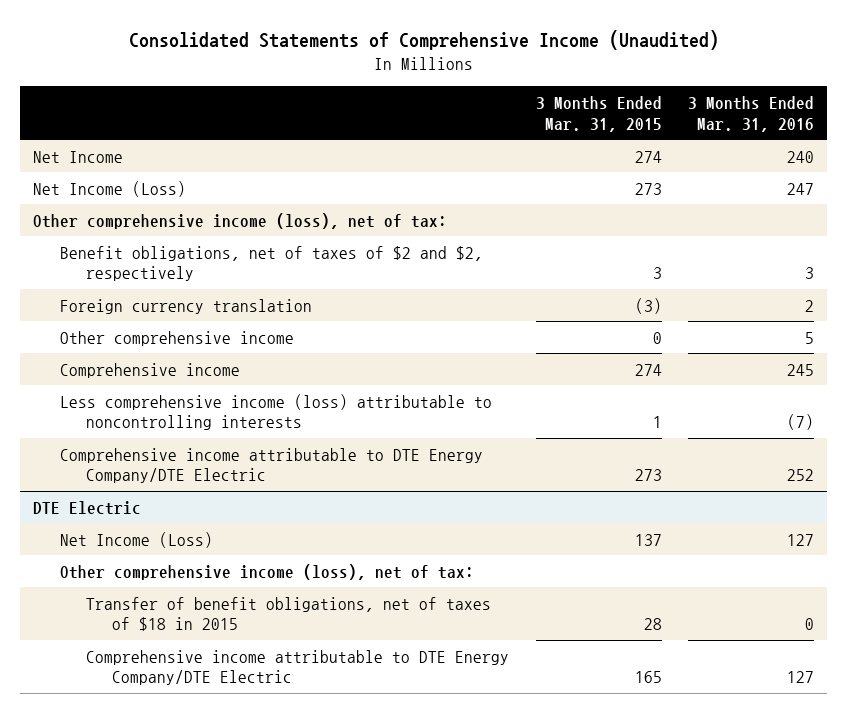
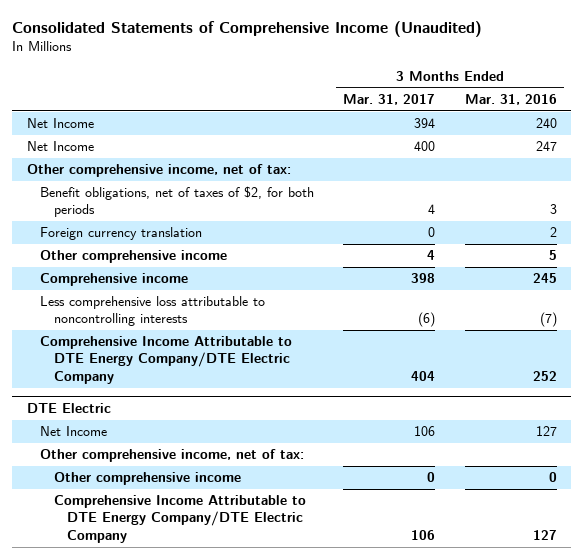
[535,95,662,132] 3 Months Ended Mar. 31, 2015 -> none
none -> [343,93,436,105] Mar. 31, 2017
[33,180,187,197] Net Income (Loss) -> [26,141,94,152] Net Income
[33,212,448,229] Other comprehensive income (loss), net of tax: -> [26,164,291,178] Other comprehensive income, net of tax:
[59,245,483,282] Benefit obligations, net of taxes of $2 and $2, respectively -> [40,186,315,218] Benefit obligations, net of taxes of $2, for both periods
[59,393,492,431] Less comprehensive income (loss) attributable to noncontrolling interests -> [40,296,266,327] Less comprehensive loss attributable to noncontrolling interests
[59,447,483,484] Comprehensive income attributable to DTE Energy Company/DTE Electric -> [40,336,293,384] Comprehensive Income Attributable to DTE Energy Company/DTE Electric Company
[86,596,492,632] Transfer of benefit obligations, net of taxes of $18 in 2015 -> none
[59,531,213,548] Net Income (Loss) -> [40,426,108,437] Net Income
[59,563,474,580] Other comprehensive income (loss), net of tax: -> [40,449,305,463] Other comprehensive income, net of tax:
none -> [53,472,241,486] Other comprehensive income
[86,649,510,686] Comprehensive income attributable to DTE Energy Company/DTE Electric -> [53,495,306,543] Comprehensive Income Attributable to DTE Energy Company/DTE Electric Company

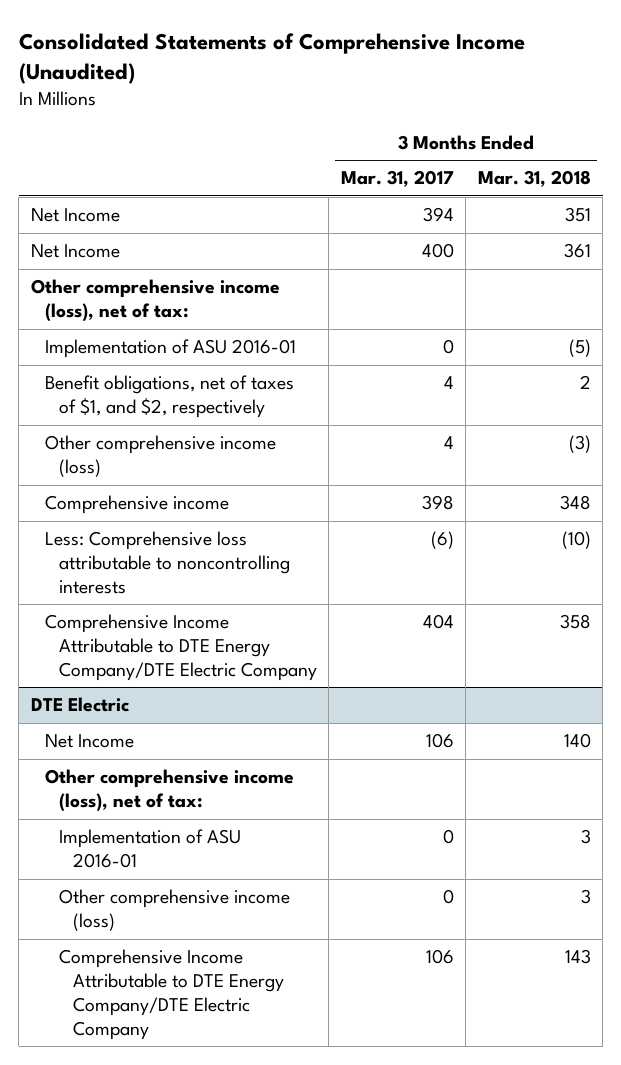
[464,93,557,105] Mar. 31, 2016 -> none
none -> [477,170,591,188] Mar. 31, 2018
[40,227,203,241] Foreign currency translation -> none
[26,164,291,178] Other comprehensive income, net of tax: -> [30,279,280,323] Other comprehensive income (loss), net of tax:
none -> [44,339,296,359] Implementation of ASU 2016-01
[40,186,315,218] Benefit obligations, net of taxes of $2, for both periods -> [44,375,294,419] Benefit obligations, net of taxes of $1, and $2, respectively
[40,250,228,264] Other comprehensive income -> [44,435,276,478] Other comprehensive income (loss)
[40,296,266,327] Less comprehensive loss attributable to noncontrolling interests -> [44,531,290,594] Less: Comprehensive loss attributable to noncontrolling interests
[40,449,305,463] Other comprehensive income, net of tax: -> [44,769,294,813] Other comprehensive income (loss), net of tax:
none -> [58,829,241,869] Implementation of ASU 2016-01
[53,472,241,486] Other comprehensive income -> [58,889,290,932] Other comprehensive income (loss)

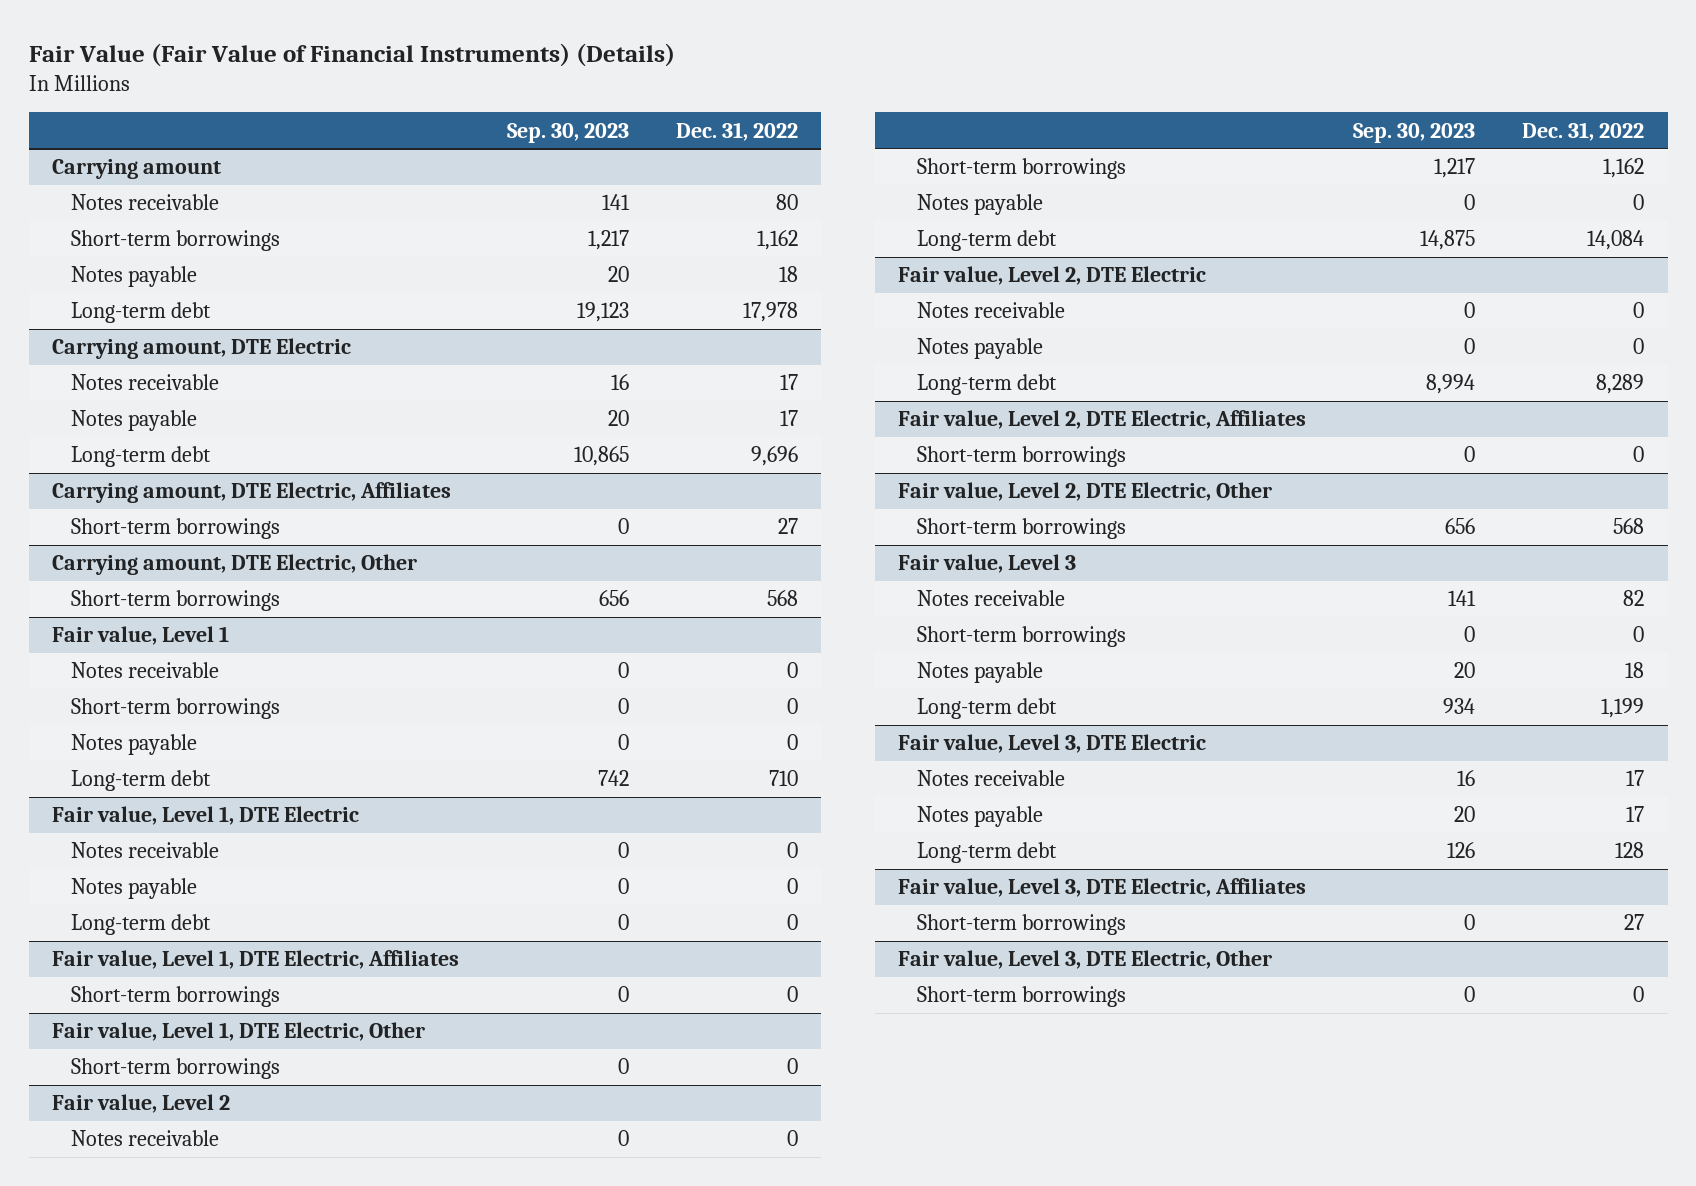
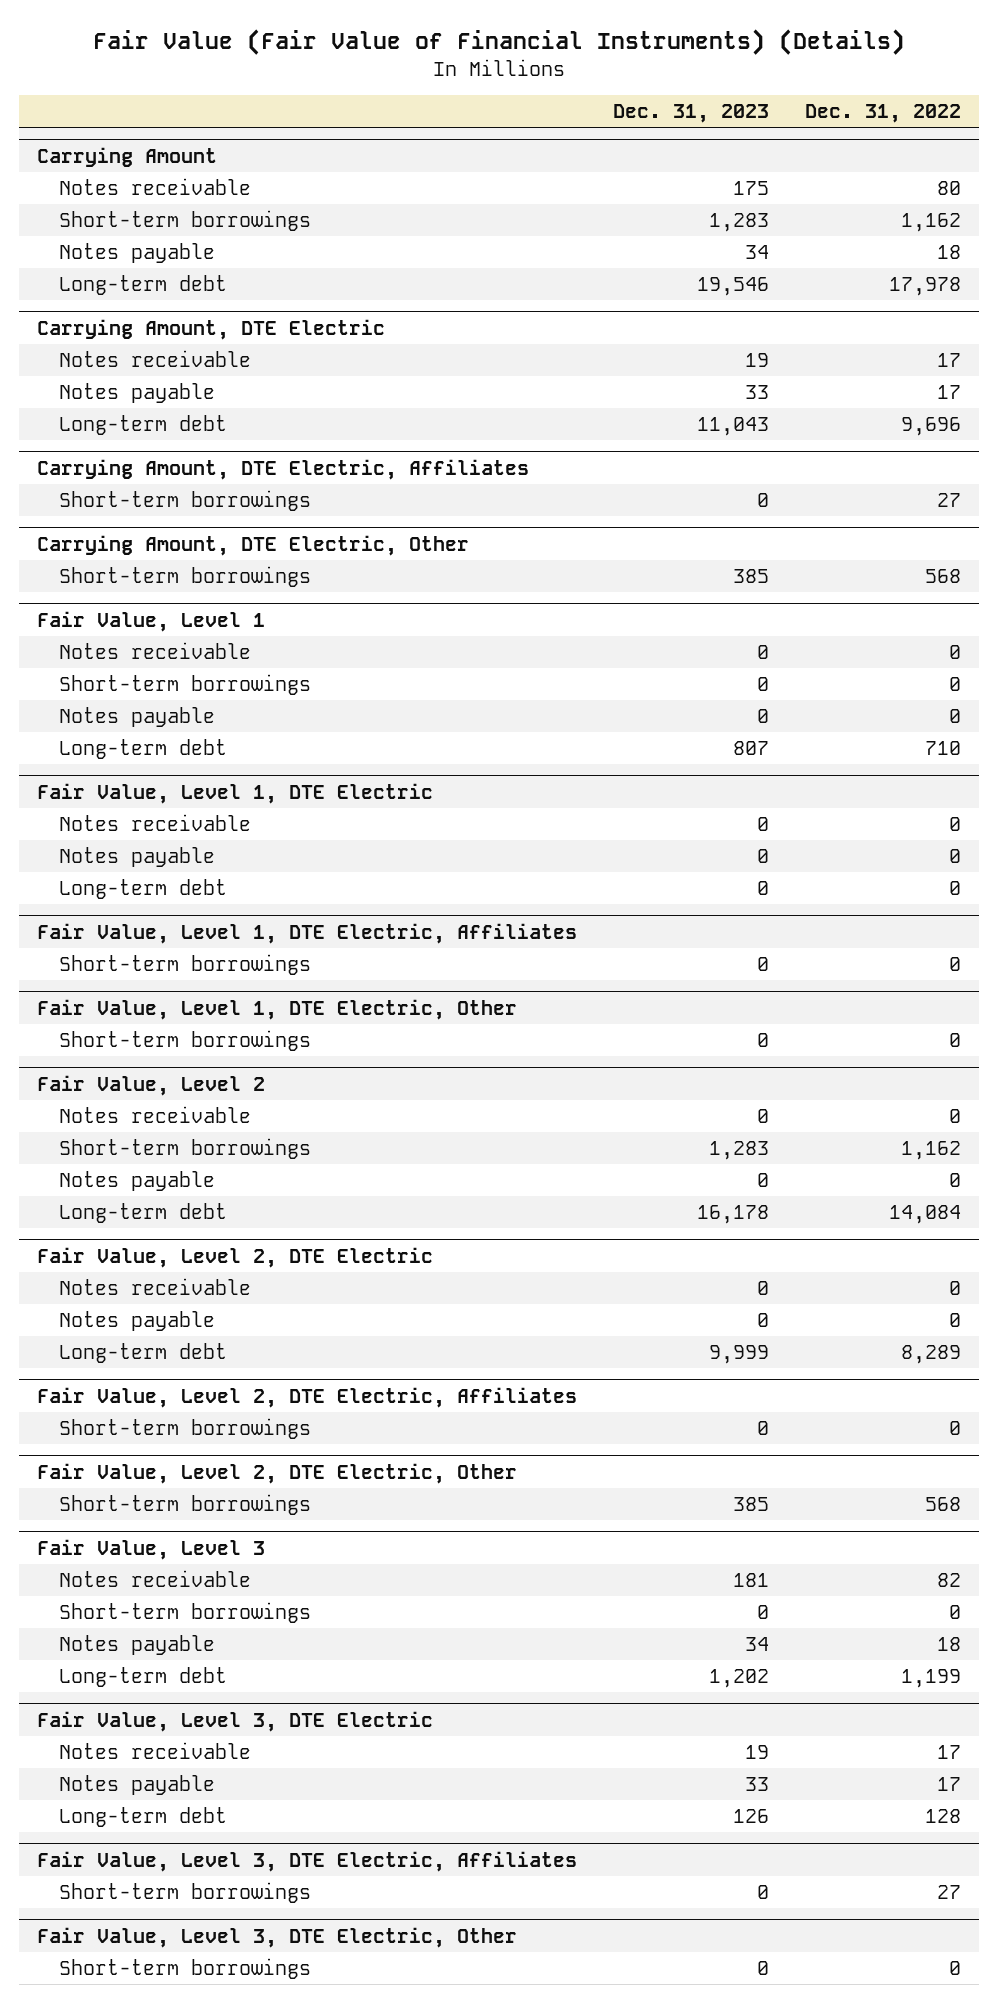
[506,122,629,143] Sep. 30, 2023 -> none
none -> [612,103,769,123] Dec. 31, 2023
[51,159,221,180] Carrying amount -> [37,146,218,167] Carrying Amount
[51,338,351,360] Carrying amount, DTE Electric -> [37,318,386,340] Carrying Amount, DTE Electric
[51,482,451,504] Carrying amount, DTE Electric, Affiliates -> [37,458,530,480] Carrying Amount, DTE Electric, Affiliates
[51,554,417,576] Carrying amount, DTE Electric, Other -> [37,534,470,556] Carrying Amount, DTE Electric, Other
[51,626,229,646] Fair value, Level 1 -> [37,610,266,632] Fair Value, Level 1
[51,806,359,826] Fair value, Level 1, DTE Electric -> [37,782,434,804] Fair Value, Level 1, DTE Electric
[51,950,459,970] Fair value, Level 1, DTE Electric, Affiliates -> [37,922,578,944] Fair Value, Level 1, DTE Electric, Affiliates
[51,1022,425,1042] Fair value, Level 1, DTE Electric, Other -> [37,998,518,1020] Fair Value, Level 1, DTE Electric, Other
[51,1094,230,1114] Fair value, Level 2 -> [37,1074,266,1096] Fair Value, Level 2
[898,266,1207,286] Fair value, Level 2, DTE Electric -> [37,1246,434,1268] Fair Value, Level 2, DTE Electric
[898,410,1307,430] Fair value, Level 2, DTE Electric, Affiliates -> [37,1386,578,1408] Fair Value, Level 2, DTE Electric, Affiliates
[898,482,1273,502] Fair value, Level 2, DTE Electric, Other -> [37,1462,518,1484] Fair Value, Level 2, DTE Electric, Other
[898,554,1077,574] Fair value, Level 3 -> [37,1538,266,1560] Fair Value, Level 3
[898,734,1207,754] Fair value, Level 3, DTE Electric -> [37,1710,434,1732] Fair Value, Level 3, DTE Electric
[898,878,1307,898] Fair value, Level 3, DTE Electric, Affiliates -> [37,1850,578,1872] Fair Value, Level 3, DTE Electric, Affiliates
[898,950,1273,970] Fair value, Level 3, DTE Electric, Other -> [37,1926,518,1948] Fair Value, Level 3, DTE Electric, Other

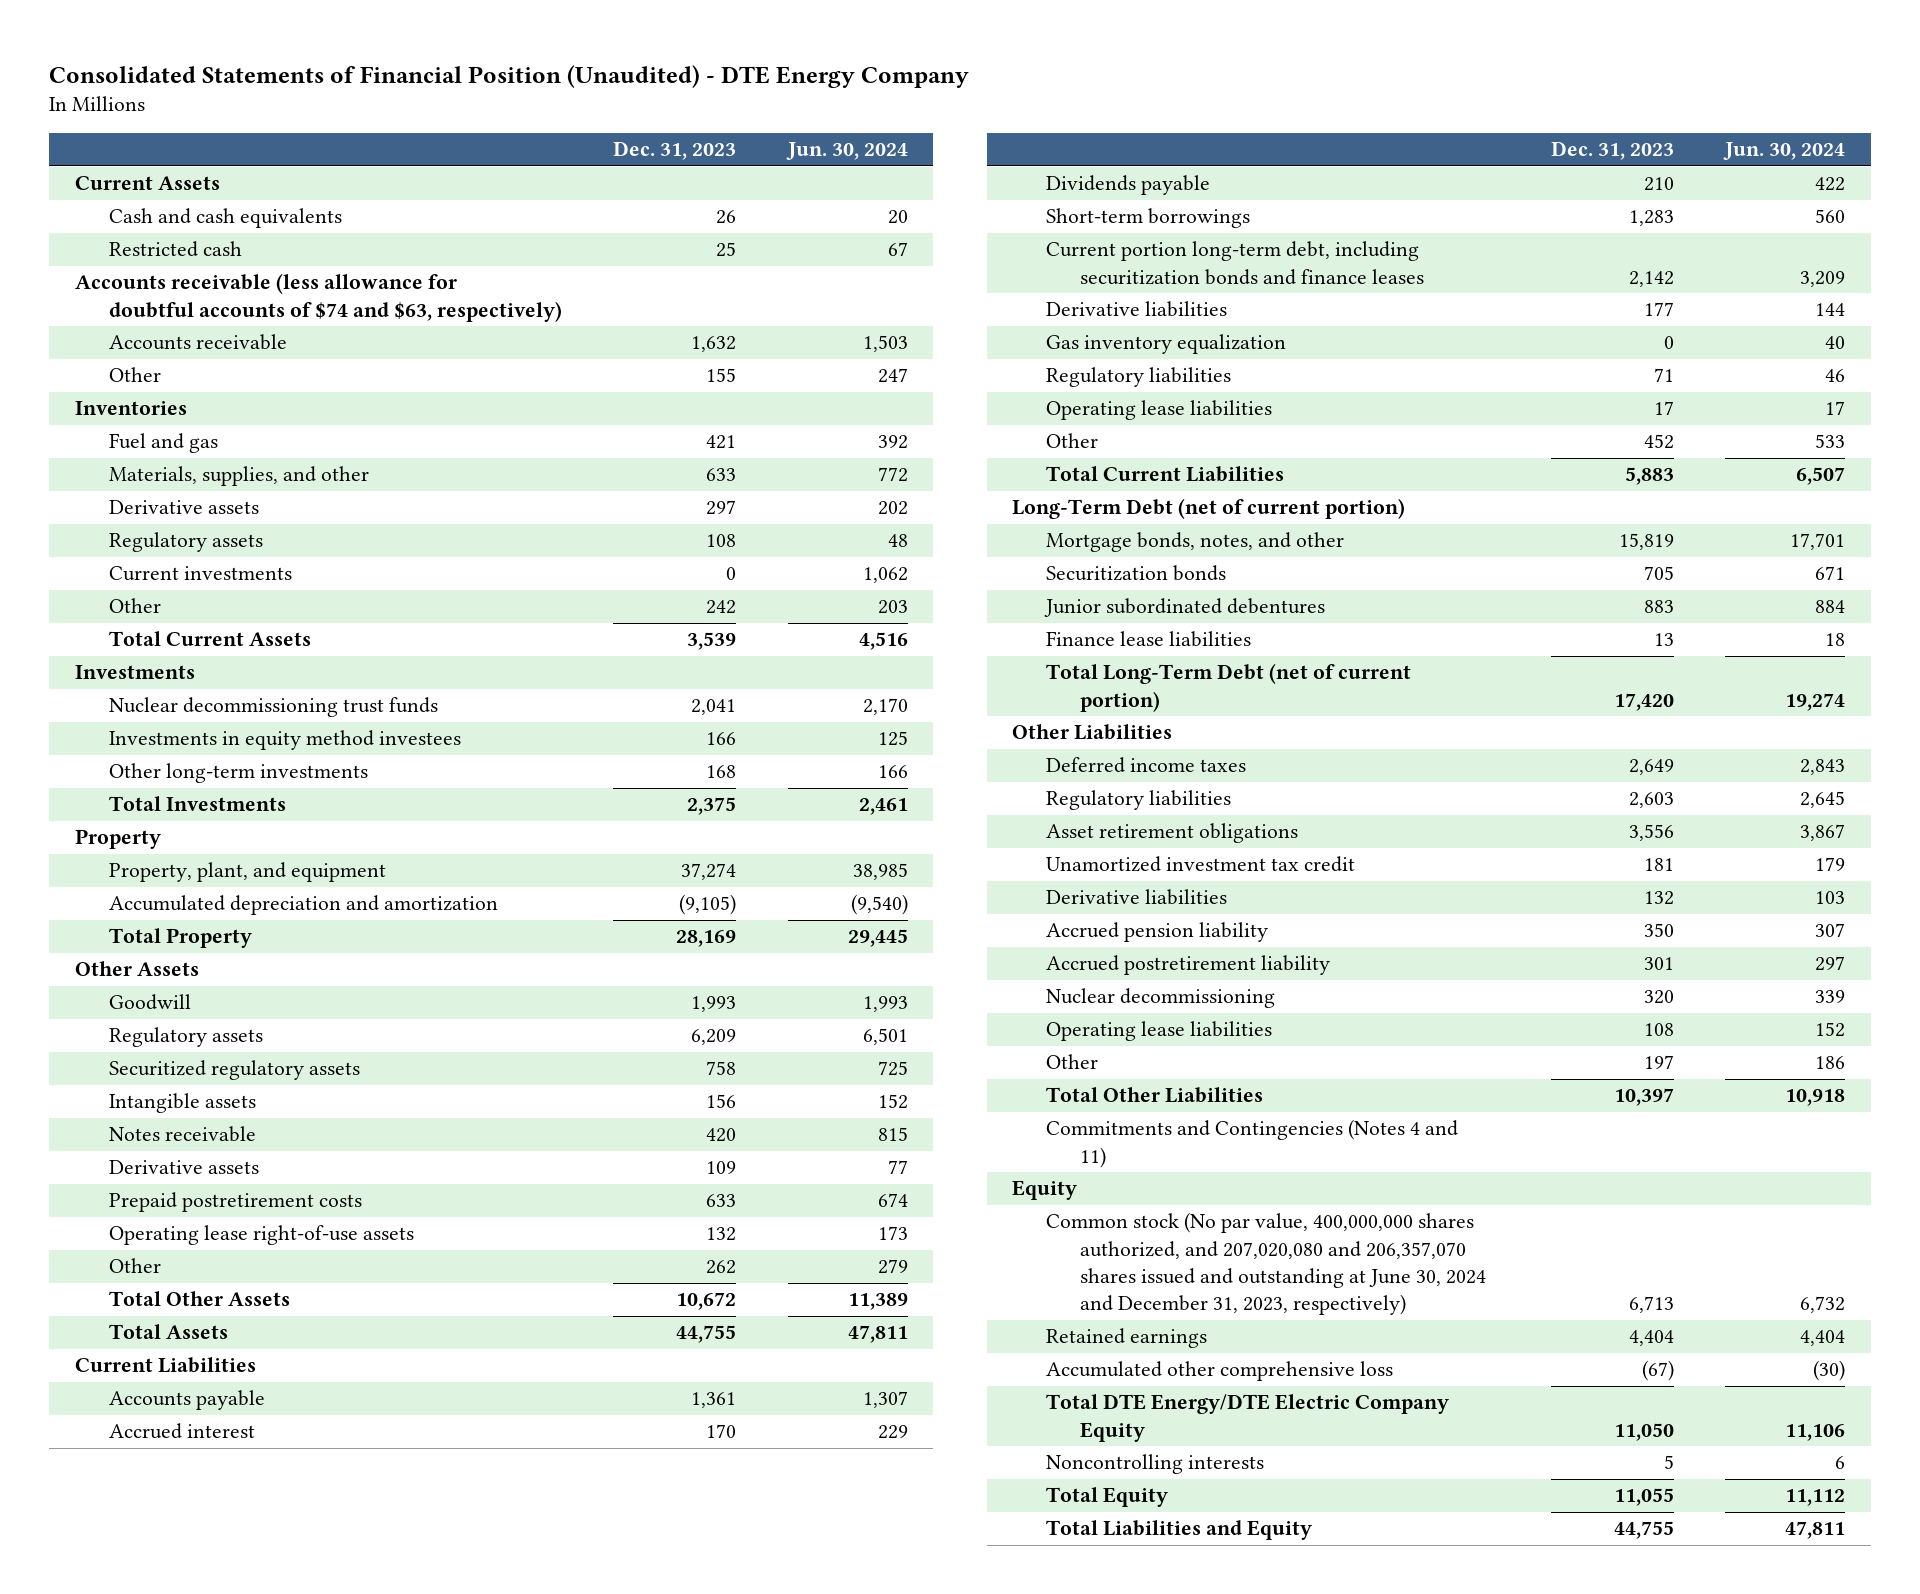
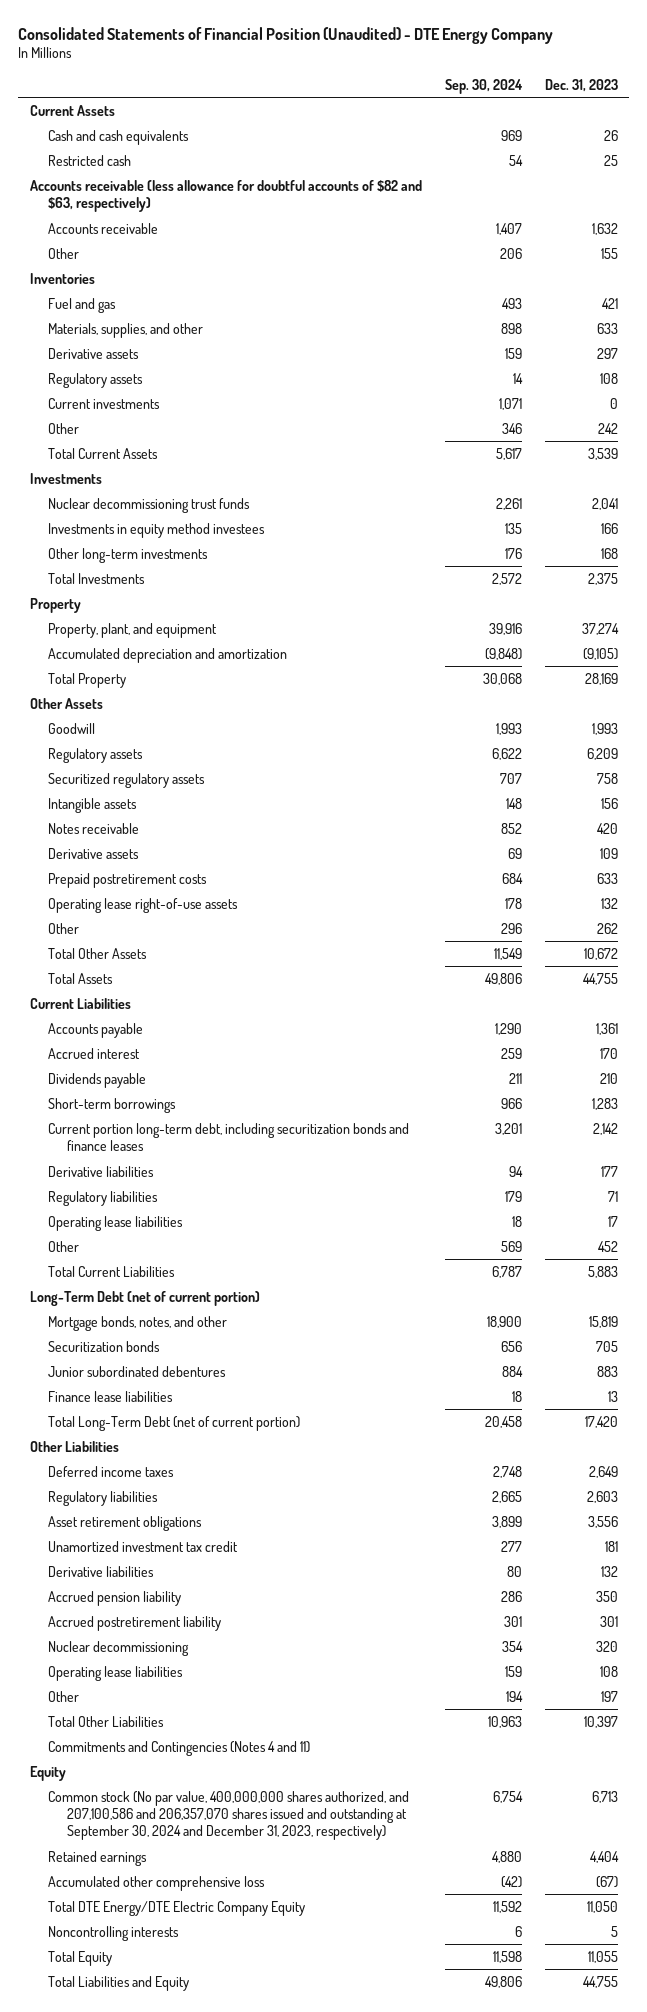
[785,142,908,161] Jun. 30, 2024 -> none
none -> [444,78,523,94] Sep. 30, 2024
[75,273,562,322] Accounts receivable (less allowance for doubtful accounts of $74 and $63, respectively) -> [29,179,422,212] Accounts receivable (less allowance for doubtful accounts of $82 and $63, respectively)
[1046,334,1287,355] Gas inventory equalization -> none
[1046,1212,1487,1316] Common stock (No par value, 400,000,000 shares authorized, and 207,020,080 and 206,357,070 shares issued and outstanding at June 30, 2024 and December 31, 2023, respectively) -> [48,1790,410,1841] Common stock (No par value, 400,000,000 shares authorized, and 207,100,586 and 206,357,070 shares issued and outstanding at September 30, 2024 and December 31, 2023, respectively)

